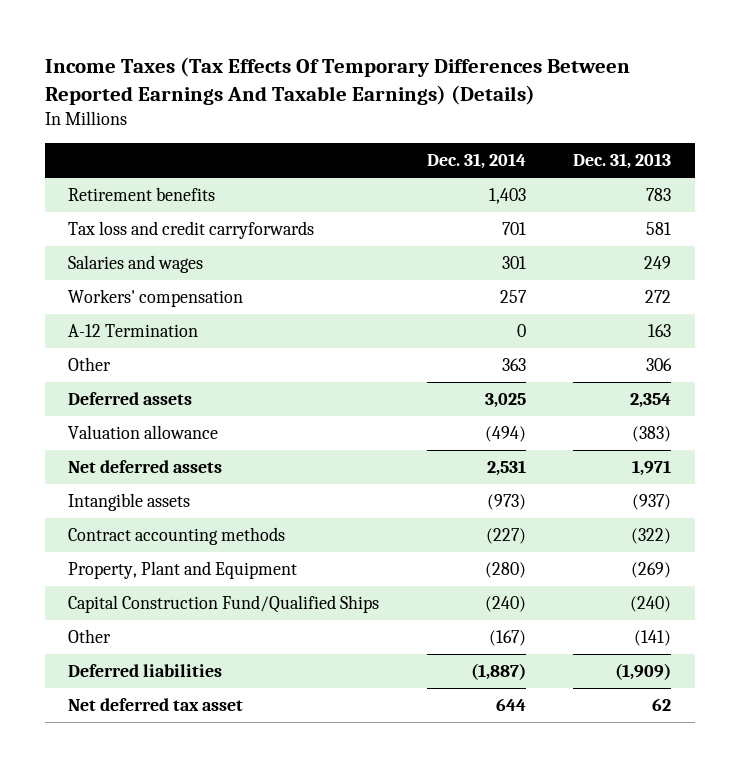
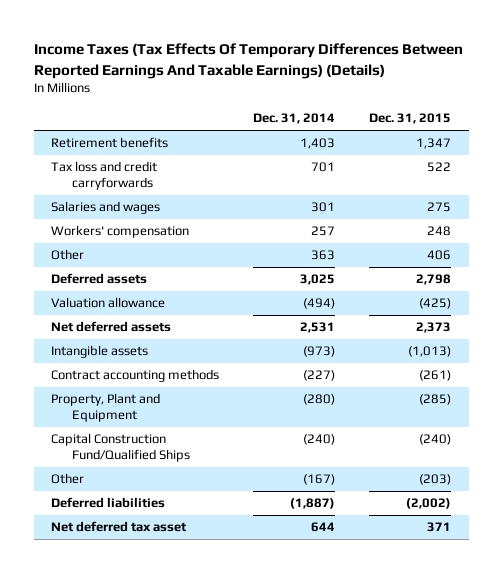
[573,153,672,170] Dec. 31, 2013 -> none
none -> [369,113,452,125] Dec. 31, 2015
[68,324,199,338] A-12 Termination -> none

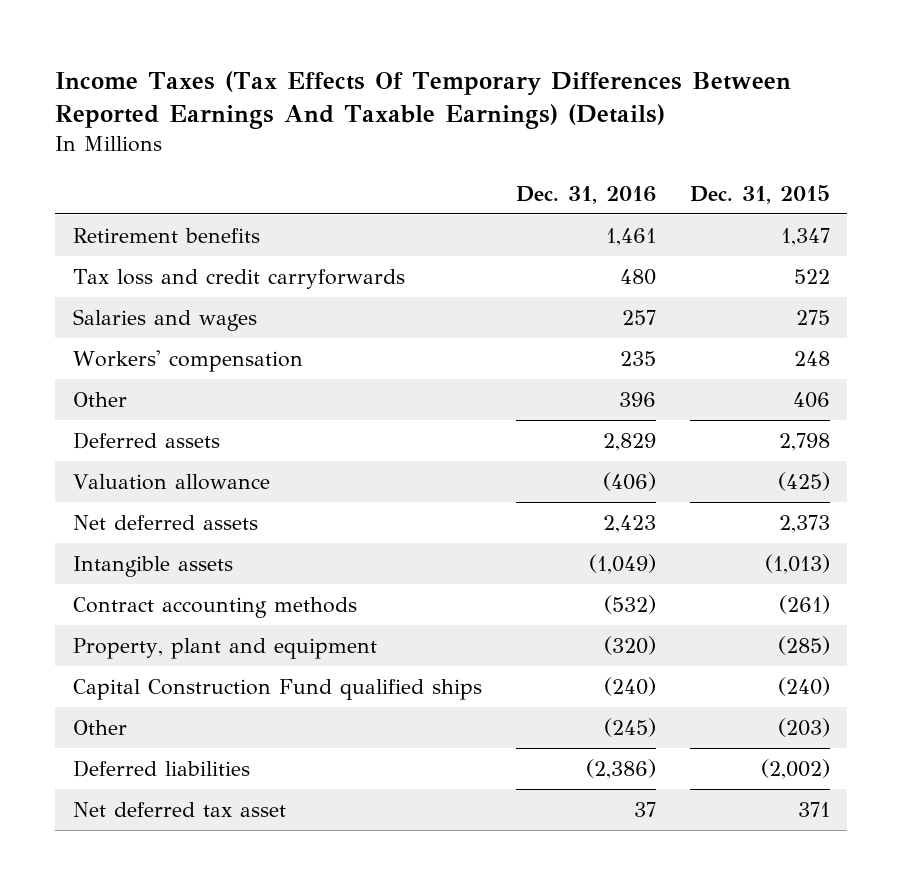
[253,113,336,125] Dec. 31, 2014 -> none
none -> [515,185,656,204] Dec. 31, 2016
[50,393,160,423] Property, Plant and Equipment -> [72,638,377,660] Property, plant and equipment
[50,433,190,463] Capital Construction Fund/Qualified Ships -> [72,679,482,701] Capital Construction Fund qualified ships

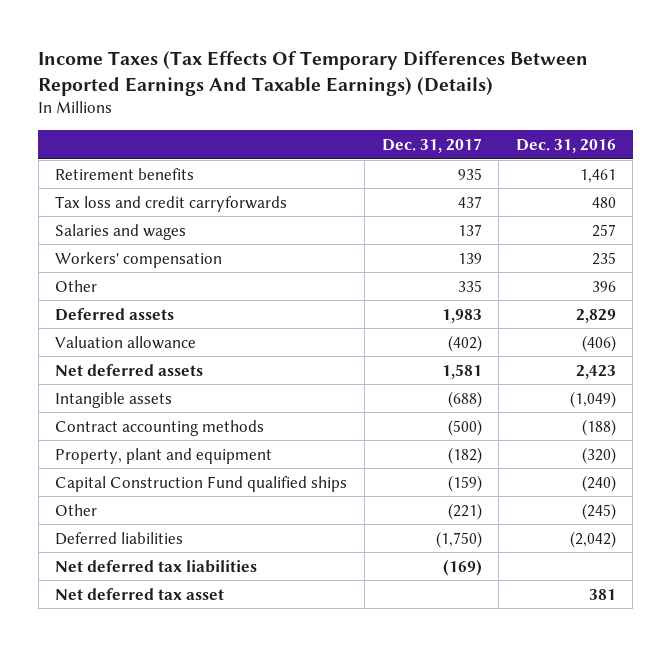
[689,184,830,204] Dec. 31, 2015 -> none
none -> [381,137,482,153] Dec. 31, 2017
[603,595,656,615] (532) -> [581,418,616,436] (188)
[585,759,656,780] (2,386) -> [569,530,616,548] (2,042)
none -> [55,559,258,573] Net deferred tax liabilities
[633,802,656,818] 37 -> [588,588,616,600] 381

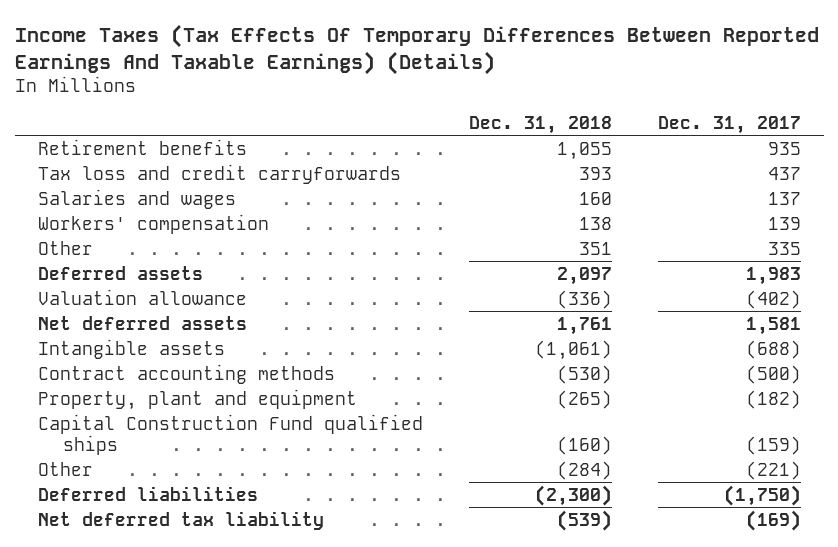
[515,138,616,153] Dec. 31, 2016 -> none
none -> [468,115,612,134] Dec. 31, 2018
[55,587,225,600] Net deferred tax asset -> none
[55,559,258,573] Net deferred tax liabilities -> [37,510,324,530] Net deferred tax liability

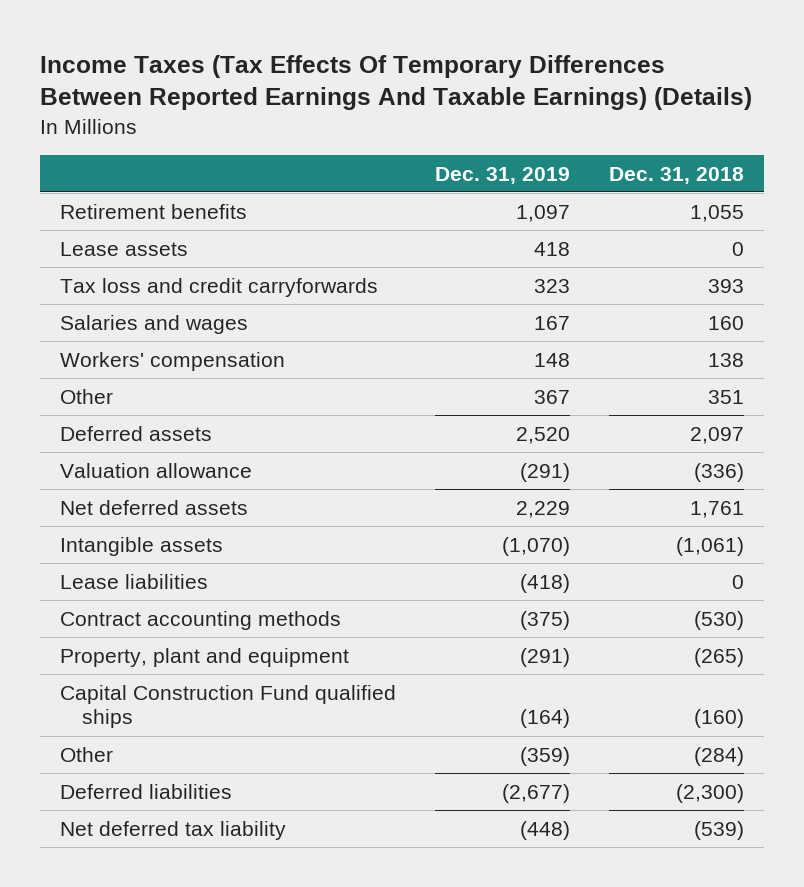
[657,115,801,134] Dec. 31, 2017 -> none
none -> [434,166,570,184] Dec. 31, 2019
none -> [59,241,188,256] Lease assets
none -> [59,573,208,589] Lease liabilities

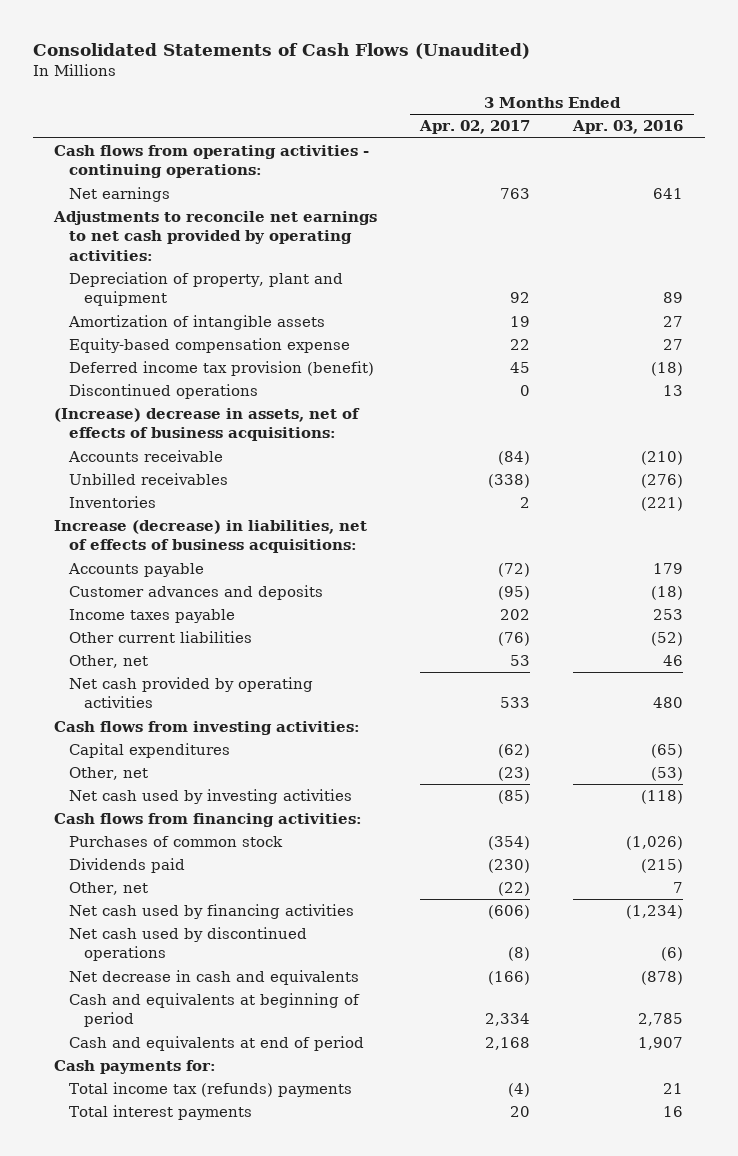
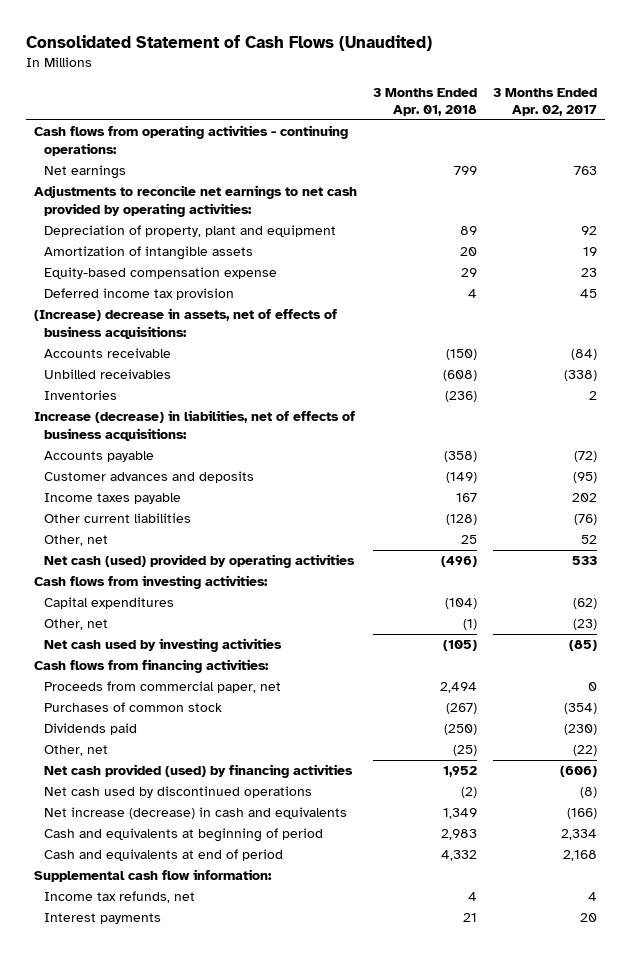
[32,42,530,59] Consolidated Statements of Cash Flows (Unaudited) -> [26,35,433,52] Consolidated Statement of Cash Flows (Unaudited)
[572,120,684,135] Apr. 03, 2016 -> none
none -> [373,87,478,117] 3 Months Ended Apr. 01, 2018
[69,384,259,400] Discontinued operations -> none
[510,339,531,351] 22 -> [581,268,598,278] 23
[69,361,375,377] Deferred income tax provision (benefit) -> [44,288,235,301] Deferred income tax provision
[510,655,531,667] 53 -> [581,535,598,545] 52
[69,677,314,709] Net cash provided by operating activities -> [44,554,356,569] Net cash (used) provided by operating activities
none -> [44,681,282,694] Proceeds from commercial paper, net
[69,904,355,920] Net cash used by financing activities -> [44,764,354,779] Net cash provided (used) by financing activities
[69,970,360,986] Net decrease in cash and equivalents -> [44,807,348,820] Net increase (decrease) in cash and equivalents
[54,1060,217,1075] Cash payments for: -> [34,869,273,883] Supplemental cash flow information:
[69,1082,353,1098] Total income tax (refunds) payments -> [44,891,196,904] Income tax refunds, net
[508,1083,531,1098] (4) -> [588,892,598,902] 4
[69,1105,253,1121] Total interest payments -> [44,913,162,925] Interest payments

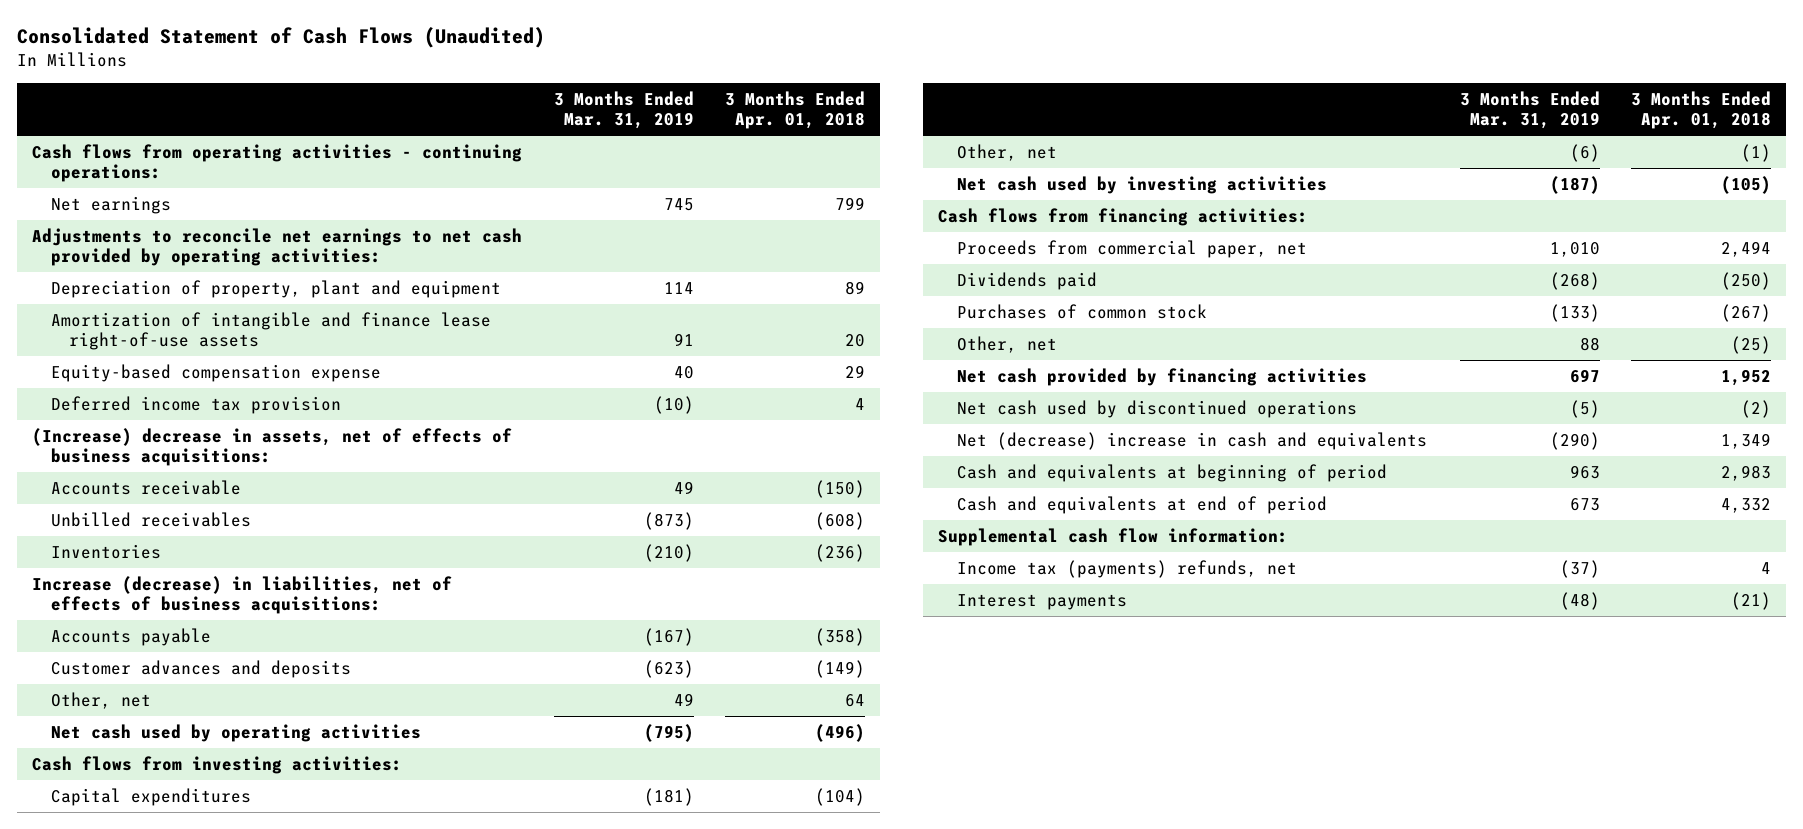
[493,87,598,117] 3 Months Ended Apr. 02, 2017 -> none
none -> [553,90,694,129] 3 Months Ended Mar. 31, 2019
[44,246,254,261] Amortization of intangible assets -> none
none -> [50,312,491,350] Amortization of intangible and finance lease right-of-use assets
[44,493,182,505] Income taxes payable -> none
[44,513,192,524] Other current liabilities -> none
[461,535,478,545] 25 -> [844,694,865,708] 64
[44,554,356,569] Net cash (used) provided by operating activities -> [50,724,421,743] Net cash used by operating activities
[44,702,223,713] Purchases of common stock -> [956,304,1207,320] Purchases of common stock
[44,764,354,779] Net cash provided (used) by financing activities -> [956,368,1367,387] Net cash provided by financing activities
[44,807,348,820] Net increase (decrease) in cash and equivalents -> [956,432,1427,451] Net (decrease) increase in cash and equivalents
[44,891,196,904] Income tax refunds, net -> [956,560,1297,579] Income tax (payments) refunds, net
[463,913,478,923] 21 -> [1730,592,1771,611] (21)

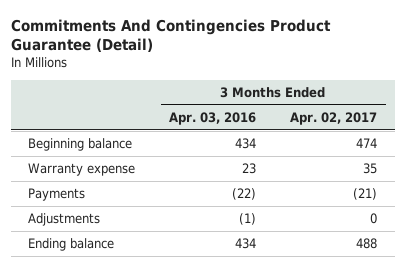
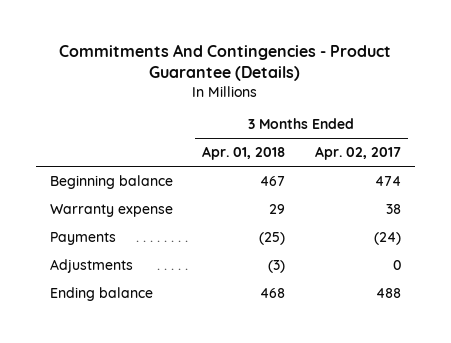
[11,18,332,53] Commitments And Contingencies Product Guarantee (Detail) -> [59,43,392,82] Commitments And Contingencies - Product Guarantee (Details)
[169,111,257,125] Apr. 03, 2016 -> none
none -> [202,146,286,161] Apr. 01, 2018
[363,163,378,175] 35 -> [385,203,401,214] 38
[353,188,378,201] (21) -> [373,231,401,245] (24)

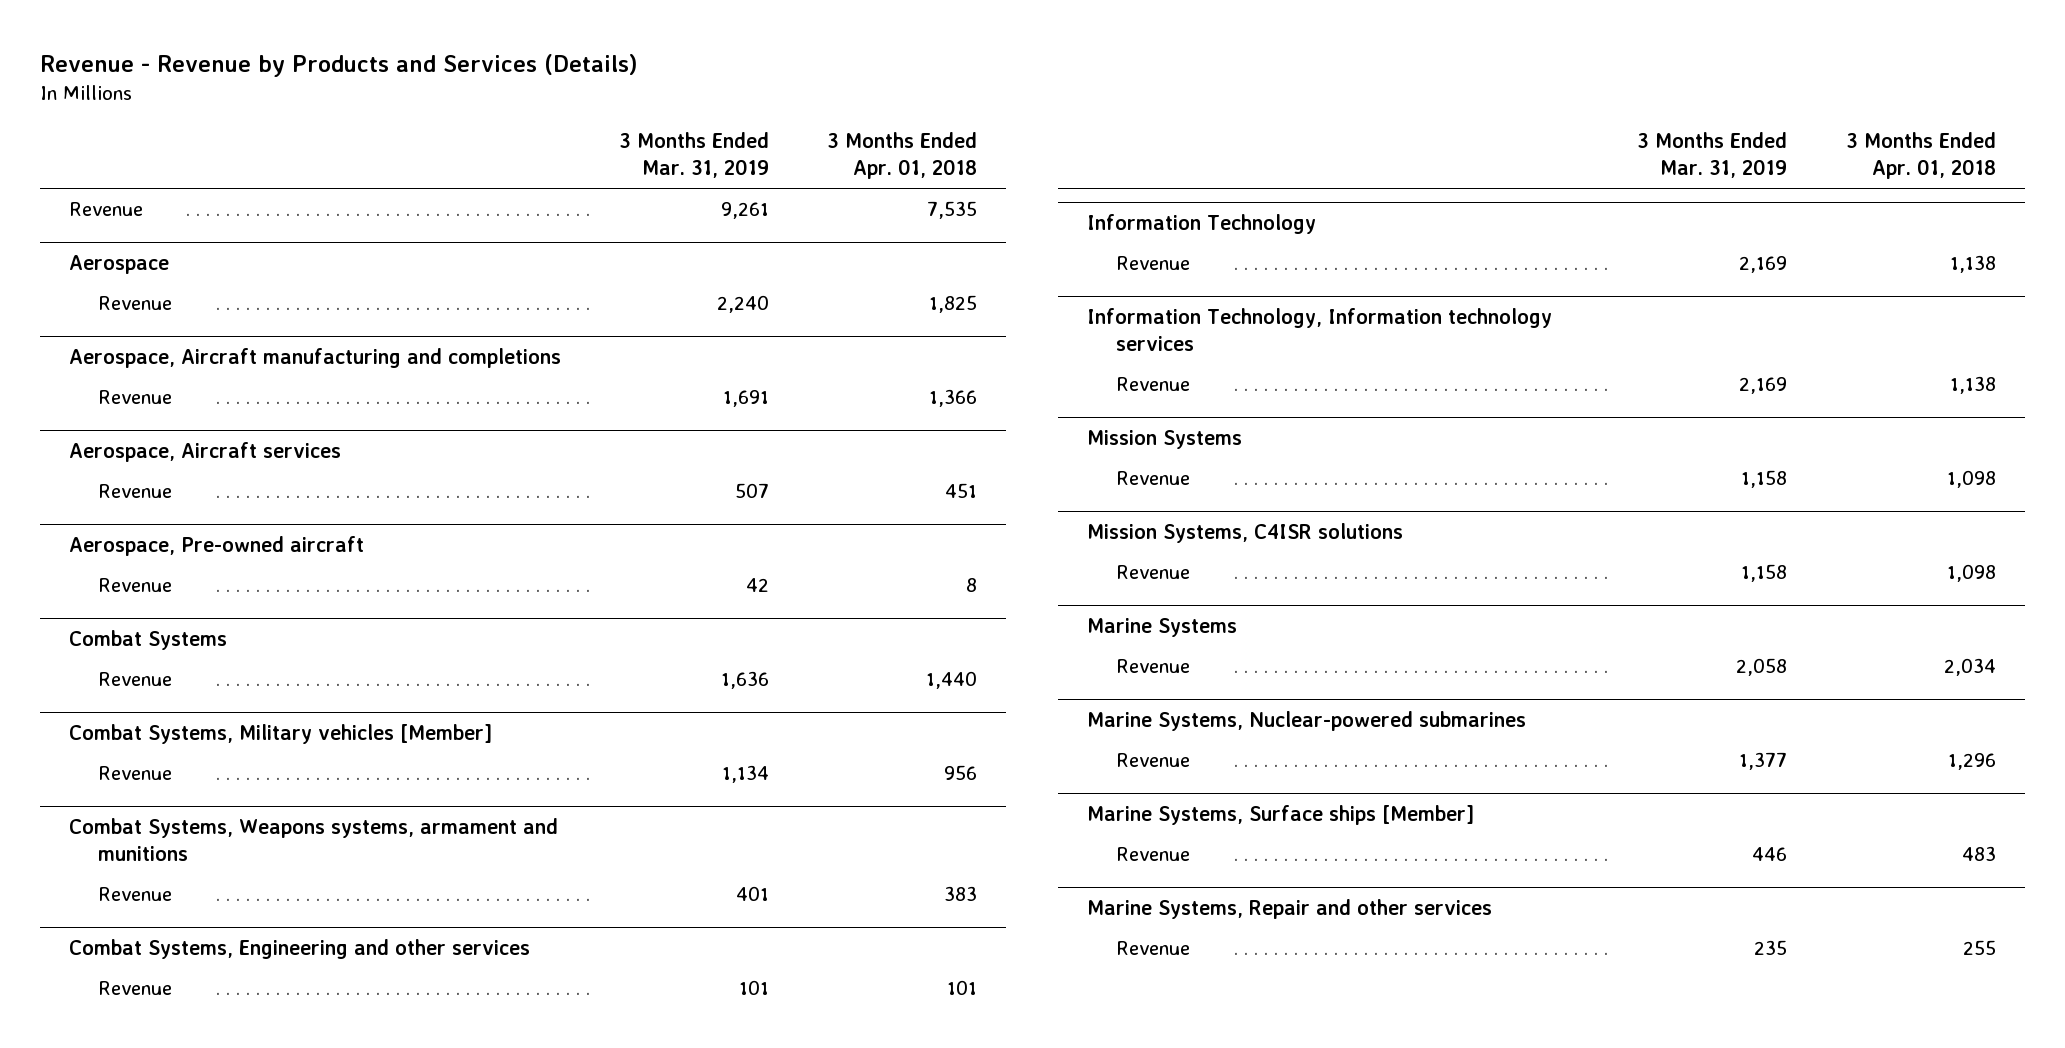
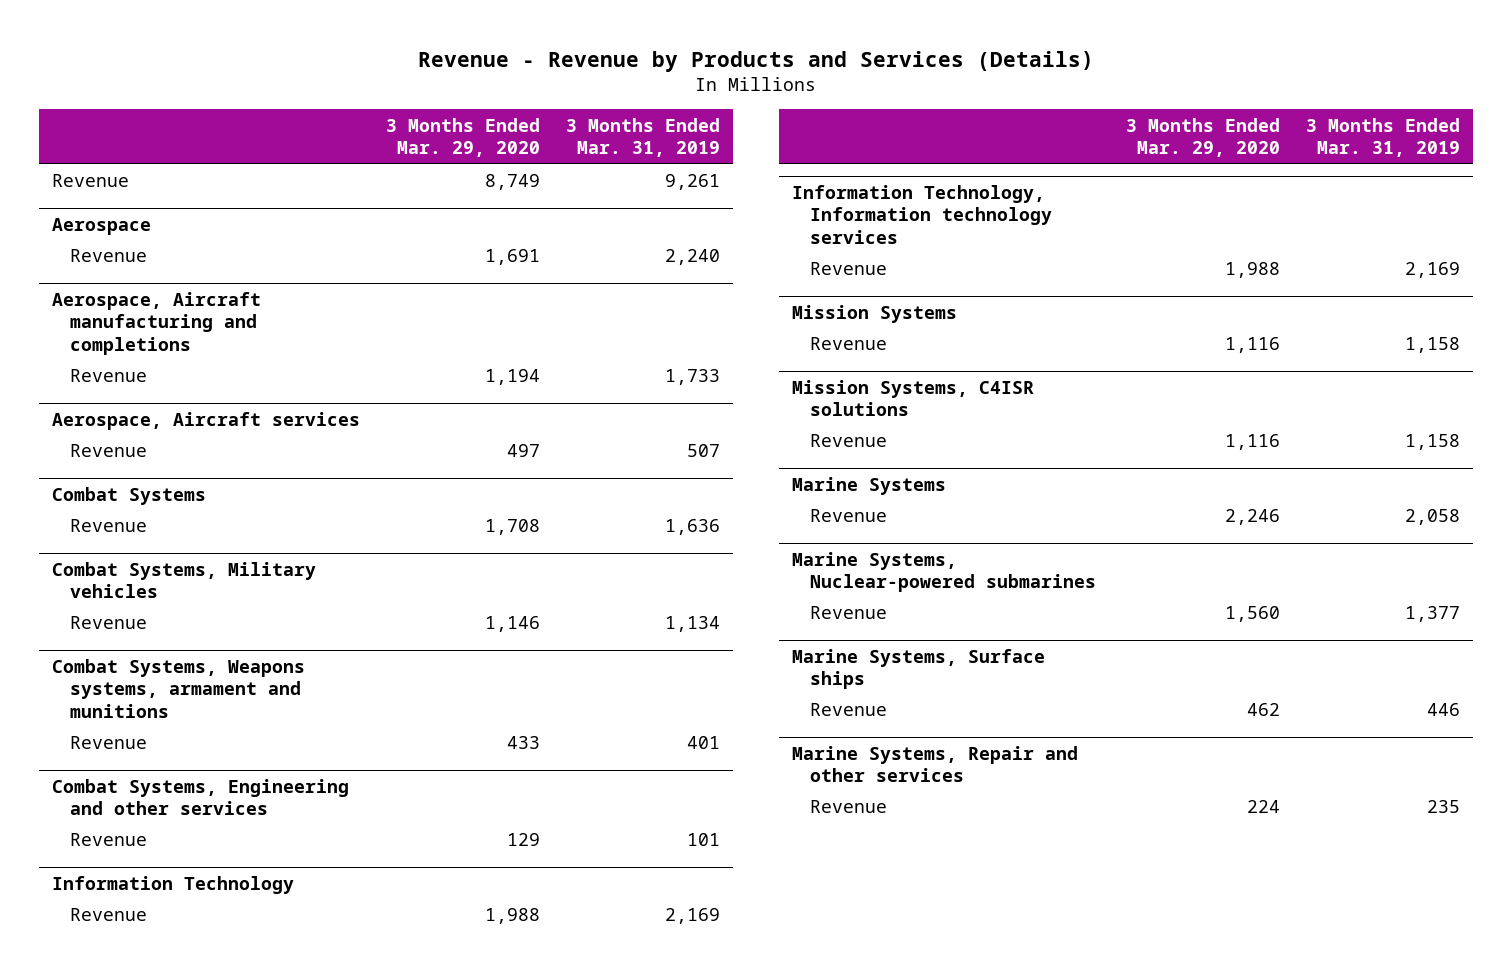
[827,132,978,180] 3 Months Ended Apr. 01, 2018 -> none
none -> [386,117,541,158] 3 Months Ended Mar. 29, 2020
[723,390,770,408] 1,691 -> [665,369,721,386] 1,733
[69,535,365,556] Aerospace, Pre-owned aircraft -> none
[97,578,172,593] Revenue -> none
[69,723,493,744] Combat Systems, Military vehicles [Member] -> [51,561,316,599] Combat Systems, Military vehicles
[1087,804,1475,825] Marine Systems, Surface ships [Member] -> [791,648,1045,690] Marine Systems, Surface ships

